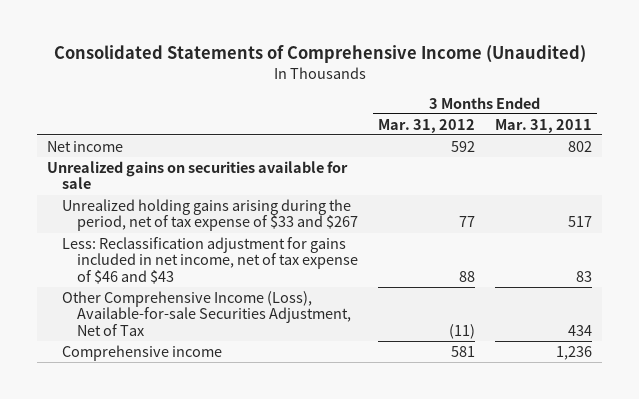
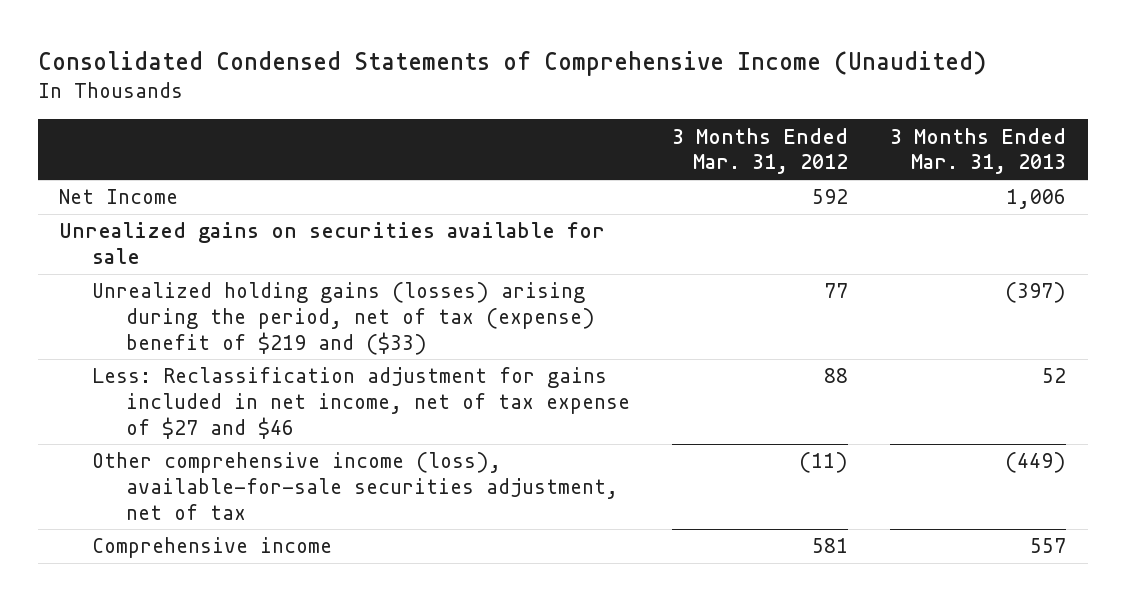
[53,45,586,64] Consolidated Statements of Comprehensive Income (Unaudited) -> [37,51,986,77] Consolidated Condensed Statements of Comprehensive Income (Unaudited)
[494,118,592,133] Mar. 31, 2011 -> none
none -> [890,127,1067,175] 3 Months Ended Mar. 31, 2013
[47,140,124,152] Net income -> [59,189,179,205] Net Income
[61,198,358,232] Unrealized holding gains arising during the period, net of tax expense of $33 and $267 -> [92,282,595,355] Unrealized holding gains (losses) arising during the period, net of tax (expense) benefit of $219 and ($33)
[61,236,358,285] Less: Reclassification adjustment for gains included in net income, net of tax expense of $46 and $43 -> [92,367,630,439] Less: Reclassification adjustment for gains included in net income, net of tax expense of $27 and $46
[61,290,351,337] Other Comprehensive Income (Loss), Available-for-sale Securities Adjustment, Net of Tax -> [92,452,618,520] Other comprehensive income (loss), available-for-sale securities adjustment, net of tax

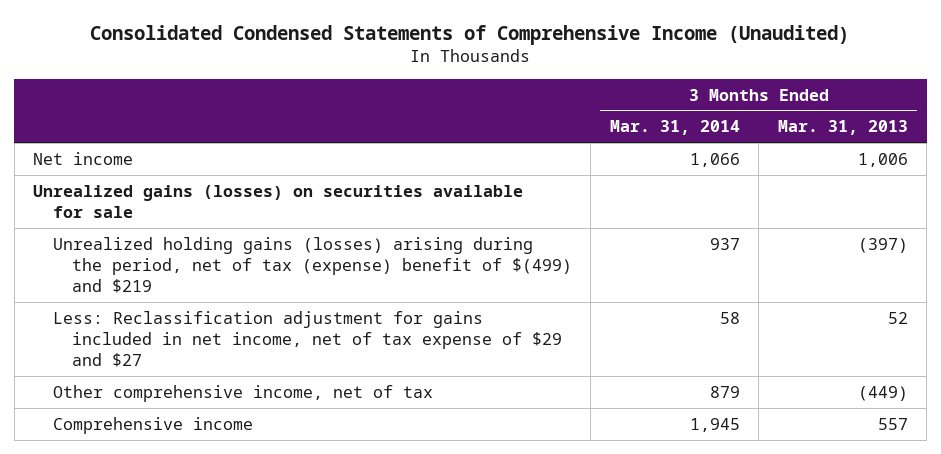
[672,127,849,175] 3 Months Ended Mar. 31, 2012 -> none
none -> [609,120,740,136] Mar. 31, 2014
[59,189,179,205] Net Income -> [33,151,134,165] Net income
[59,222,606,264] Unrealized gains on securities available for sale -> [33,184,524,218] Unrealized gains (losses) on securities available for sale
[92,282,595,355] Unrealized holding gains (losses) arising during the period, net of tax (expense) benefit of $219 and ($33) -> [52,236,572,294] Unrealized holding gains (losses) arising during the period, net of tax (expense) benefit of $(499) and $219
[92,367,630,439] Less: Reclassification adjustment for gains included in net income, net of tax expense of $27 and $46 -> [52,310,562,368] Less: Reclassification adjustment for gains included in net income, net of tax expense of $29 and $27
[92,452,618,520] Other comprehensive income (loss), available-for-sale securities adjustment, net of tax -> [52,384,433,402] Other comprehensive income, net of tax

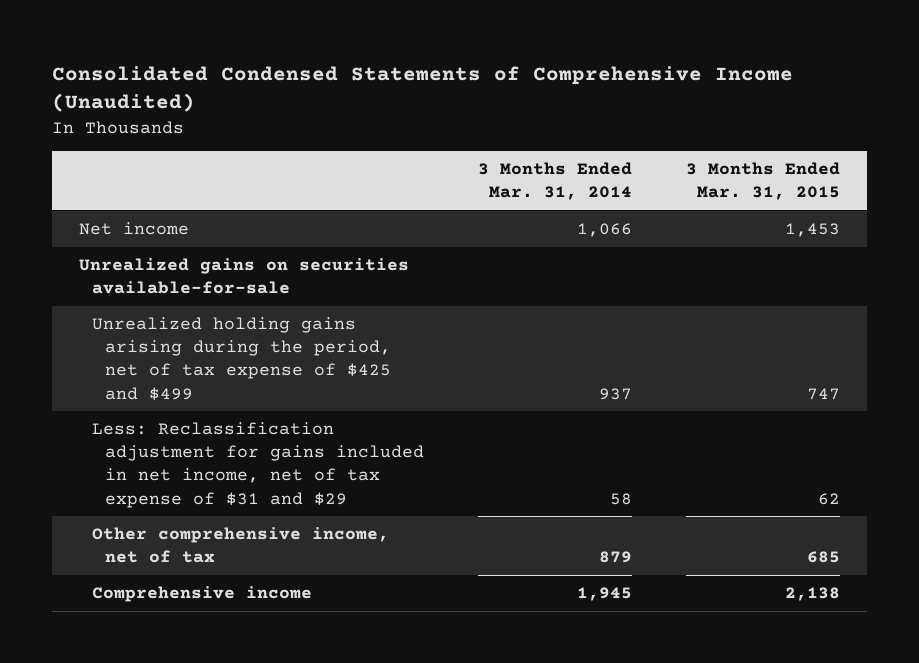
[777,120,908,136] Mar. 31, 2013 -> none
none -> [685,161,840,200] 3 Months Ended Mar. 31, 2015
[33,184,524,218] Unrealized gains (losses) on securities available for sale -> [79,258,410,295] Unrealized gains on securities available-for-sale
[52,236,572,294] Unrealized holding gains (losses) arising during the period, net of tax (expense) benefit of $(499) and $219 -> [92,317,392,401] Unrealized holding gains arising during the period, net of tax expense of $425 and $499
[52,310,562,368] Less: Reclassification adjustment for gains included in net income, net of tax expense of $29 and $27 -> [92,422,425,508] Less: Reclassification adjustment for gains included in net income, net of tax expense of $31 and $29

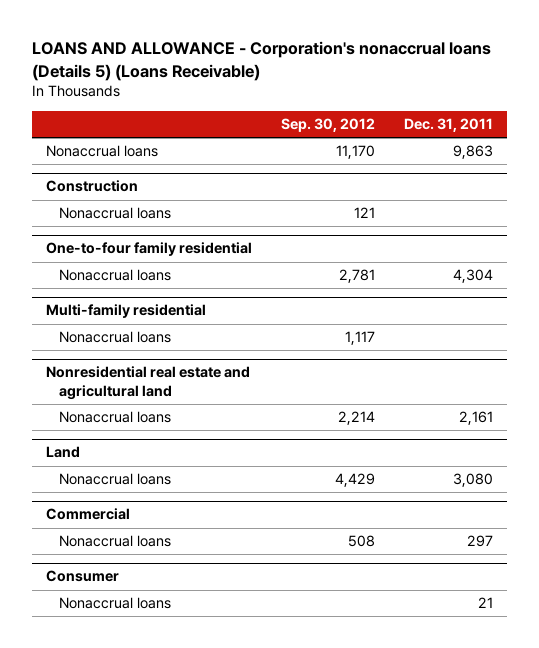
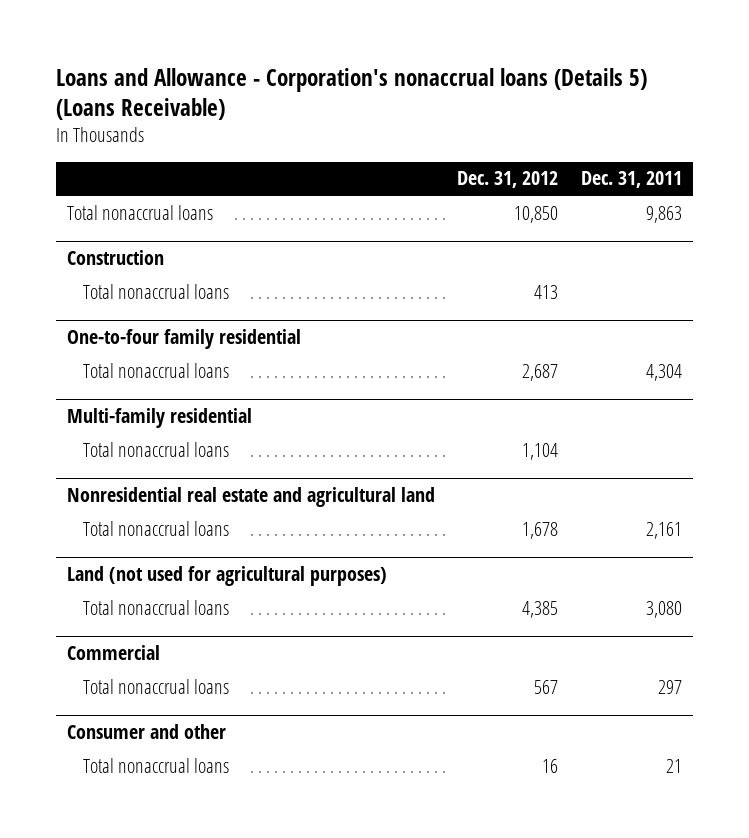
[31,41,491,81] LOANS AND ALLOWANCE - Corporation's nonaccrual loans (Details 5) (Loans Receivable) -> [55,68,647,121] Loans and Allowance - Corporation's nonaccrual loans (Details 5) (Loans Receivable)
[280,118,375,133] Sep. 30, 2012 -> none
none -> [457,171,559,189] Dec. 31, 2012
[46,145,159,158] Nonaccrual loans -> [67,204,214,220] Total nonaccrual loans
[58,207,171,220] Nonaccrual loans -> [83,283,230,299] Total nonaccrual loans
[58,269,171,282] Nonaccrual loans -> [83,362,230,378] Total nonaccrual loans
[58,331,171,344] Nonaccrual loans -> [83,441,230,457] Total nonaccrual loans
[46,446,81,459] Land -> none
[58,411,171,424] Nonaccrual loans -> [83,520,230,536] Total nonaccrual loans
none -> [67,565,388,586] Land (not used for agricultural purposes)
[58,473,171,486] Nonaccrual loans -> [83,599,230,615] Total nonaccrual loans
[46,570,120,583] Consumer -> none
[58,535,171,548] Nonaccrual loans -> [83,678,230,694] Total nonaccrual loans
none -> [67,723,227,739] Consumer and other
[58,597,171,610] Nonaccrual loans -> [83,757,230,773] Total nonaccrual loans

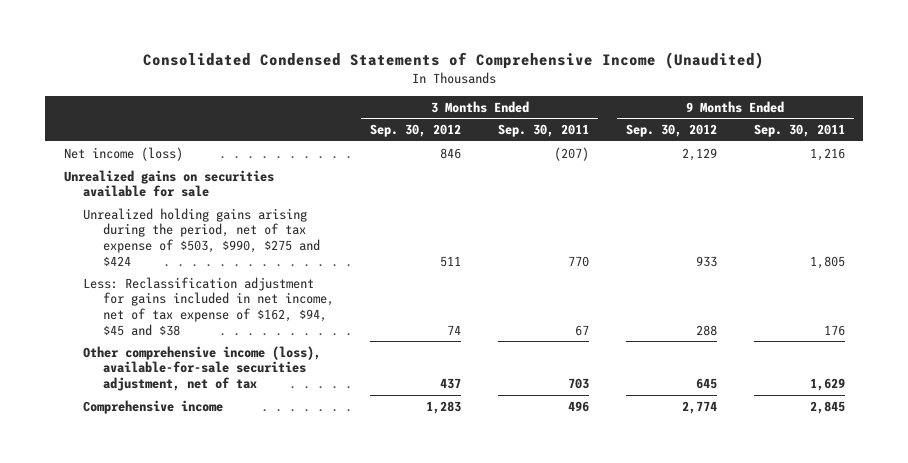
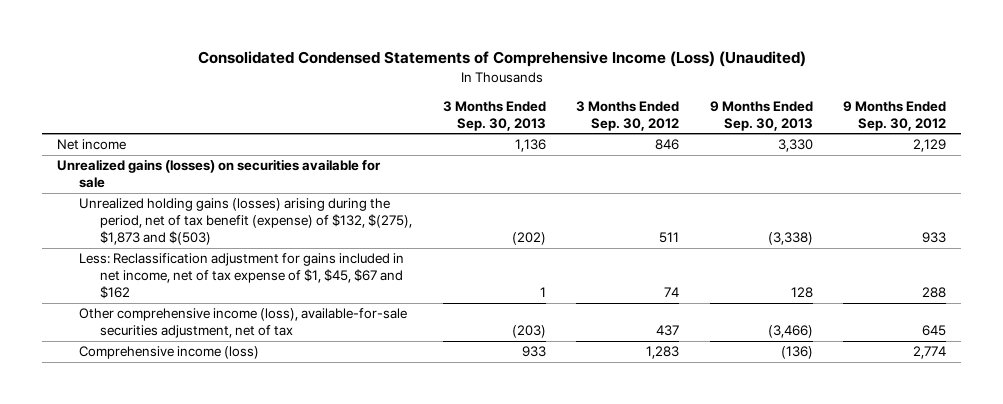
[143,52,765,70] Consolidated Condensed Statements of Comprehensive Income (Unaudited) -> [197,51,806,68] Consolidated Condensed Statements of Comprehensive Income (Loss) (Unaudited)
[498,124,590,138] Sep. 30, 2011 -> none
[753,124,845,138] Sep. 30, 2011 -> none
none -> [442,100,546,131] 3 Months Ended Sep. 30, 2013
none -> [709,100,813,131] 9 Months Ended Sep. 30, 2013
[63,146,183,161] Net income (loss) -> [57,139,127,151] Net income
[63,169,274,198] Unrealized gains on securities available for sale -> [57,159,382,189] Unrealized gains (losses) on securities available for sale
[83,207,320,266] Unrealized holding gains arising during the period, net of tax expense of $503, $990, $275 and $424 -> [78,198,413,245] Unrealized holding gains (losses) arising during the period, net of tax benefit (expense) of $132, $(275), $1,873 and $(503)
[83,276,334,336] Less: Reclassification adjustment for gains included in net income, net of tax expense of $162, $94, $45 and $38 -> [78,253,404,299] Less: Reclassification adjustment for gains included in net income, net of tax expense of $1, $45, $67 and $162
[83,399,224,414] Comprehensive income -> [78,346,259,360] Comprehensive income (loss)

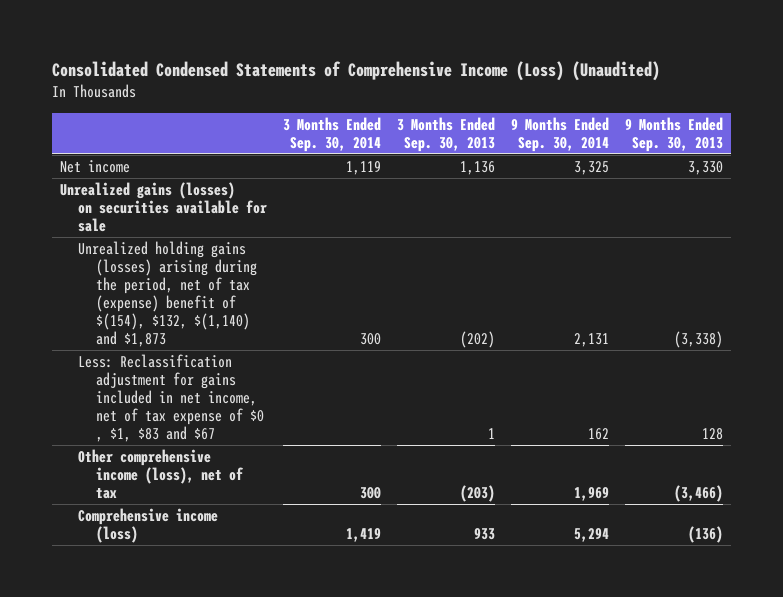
[576,100,680,131] 3 Months Ended Sep. 30, 2012 -> none
[843,100,947,131] 9 Months Ended Sep. 30, 2012 -> none
none -> [282,116,381,152] 3 Months Ended Sep. 30, 2014
none -> [510,116,609,152] 9 Months Ended Sep. 30, 2014
[78,198,413,245] Unrealized holding gains (losses) arising during the period, net of tax benefit (expense) of $132, $(275), $1,873 and $(503) -> [77,240,257,348] Unrealized holding gains (losses) arising during the period, net of tax (expense) benefit of $(154), $132, $(1,140) and $1,873
[78,253,404,299] Less: Reclassification adjustment for gains included in net income, net of tax expense of $1, $45, $67 and $162 -> [77,353,264,443] Less: Reclassification adjustment for gains included in net income, net of tax expense of $0 , $1, $83 and $67
[78,308,407,339] Other comprehensive income (loss), available-for-sale securities adjustment, net of tax -> [77,448,244,499] Other comprehensive income (loss), net of tax

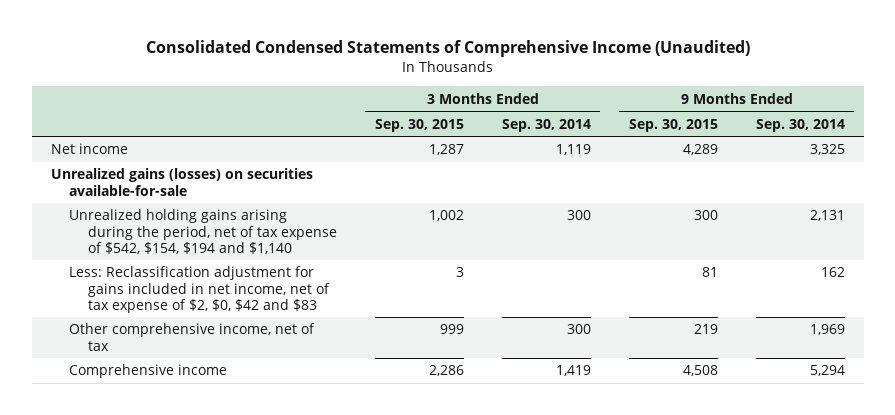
[52,61,661,82] Consolidated Condensed Statements of Comprehensive Income (Loss) (Unaudited) -> [145,40,750,58] Consolidated Condensed Statements of Comprehensive Income (Unaudited)
[396,116,495,152] 3 Months Ended Sep. 30, 2013 -> none
[624,116,723,152] 9 Months Ended Sep. 30, 2013 -> none
none -> [374,118,464,132] Sep. 30, 2015
none -> [628,118,718,132] Sep. 30, 2015
[60,181,267,232] Unrealized gains (losses) on securities available for sale -> [50,168,313,196] Unrealized gains (losses) on securities available-for-sale
[77,240,257,348] Unrealized holding gains (losses) arising during the period, net of tax (expense) benefit of $(154), $132, $(1,140) and $1,873 -> [69,209,337,254] Unrealized holding gains arising during the period, net of tax expense of $542, $154, $194 and $1,140
[77,353,264,443] Less: Reclassification adjustment for gains included in net income, net of tax expense of $0 , $1, $83 and $67 -> [69,266,330,313] Less: Reclassification adjustment for gains included in net income, net of tax expense of $2, $0, $42 and $83
[77,448,244,499] Other comprehensive income (loss), net of tax -> [69,323,316,351] Other comprehensive income, net of tax
[77,507,218,543] Comprehensive income (loss) -> [69,364,228,379] Comprehensive income

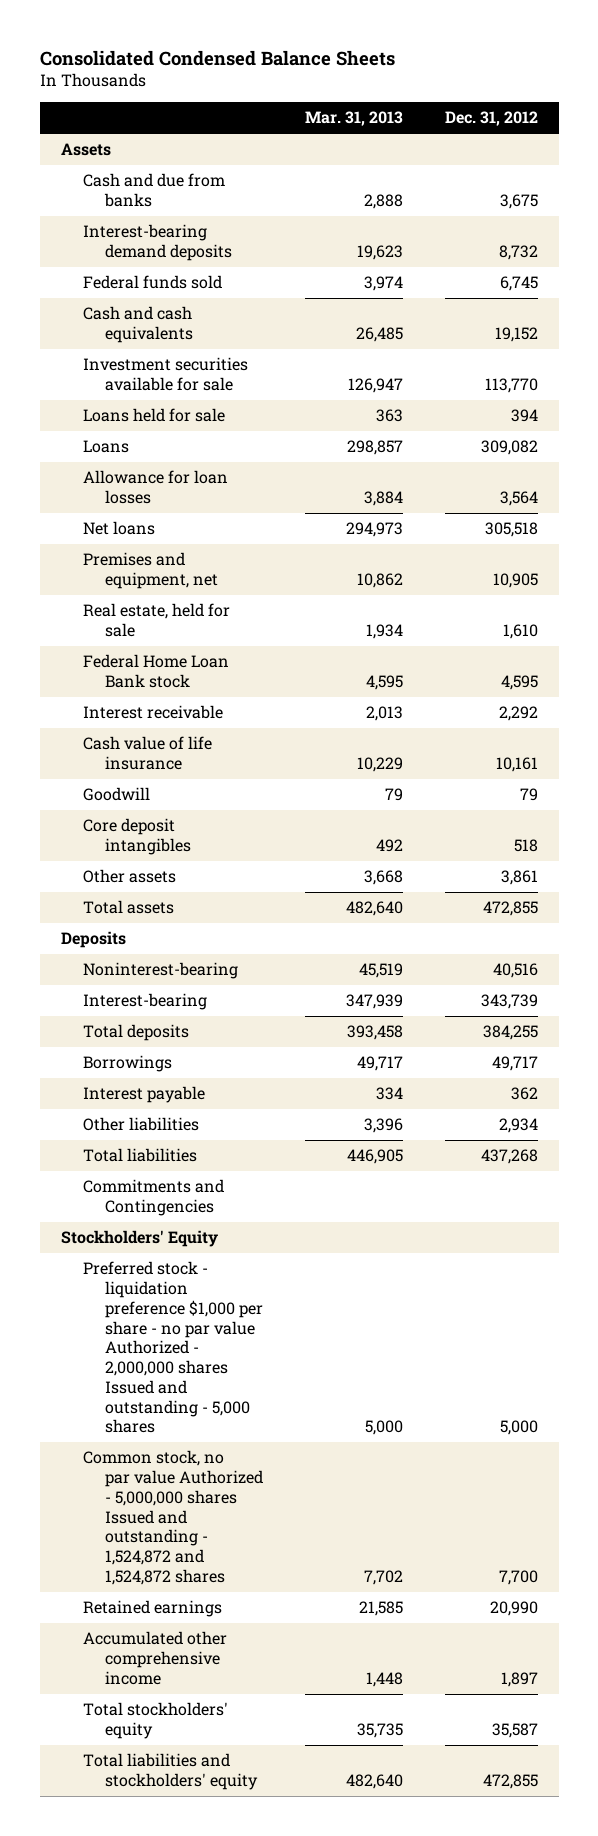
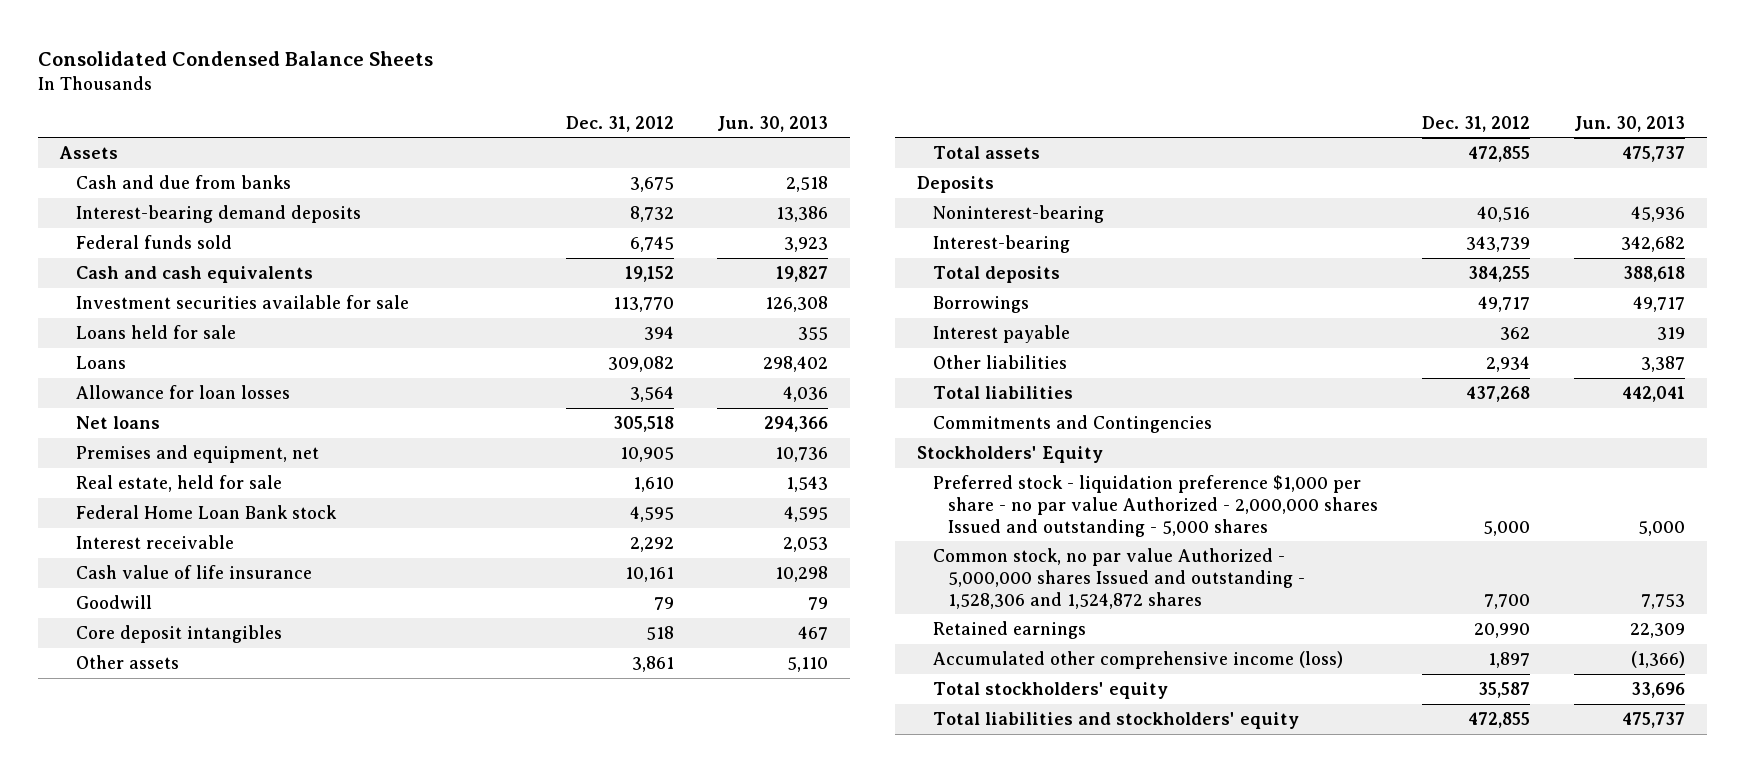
[304,111,403,127] Mar. 31, 2013 -> none
none -> [717,115,829,132] Jun. 30, 2013
[82,1450,263,1585] Common stock, no par value Authorized - 5,000,000 shares Issued and outstanding - 1,524,872 and 1,524,872 shares -> [932,547,1306,609] Common stock, no par value Authorized - 5,000,000 shares Issued and outstanding - 1,528,306 and 1,524,872 shares
[82,1631,227,1685] Accumulated other comprehensive income -> [932,650,1343,669] Accumulated other comprehensive income (loss)

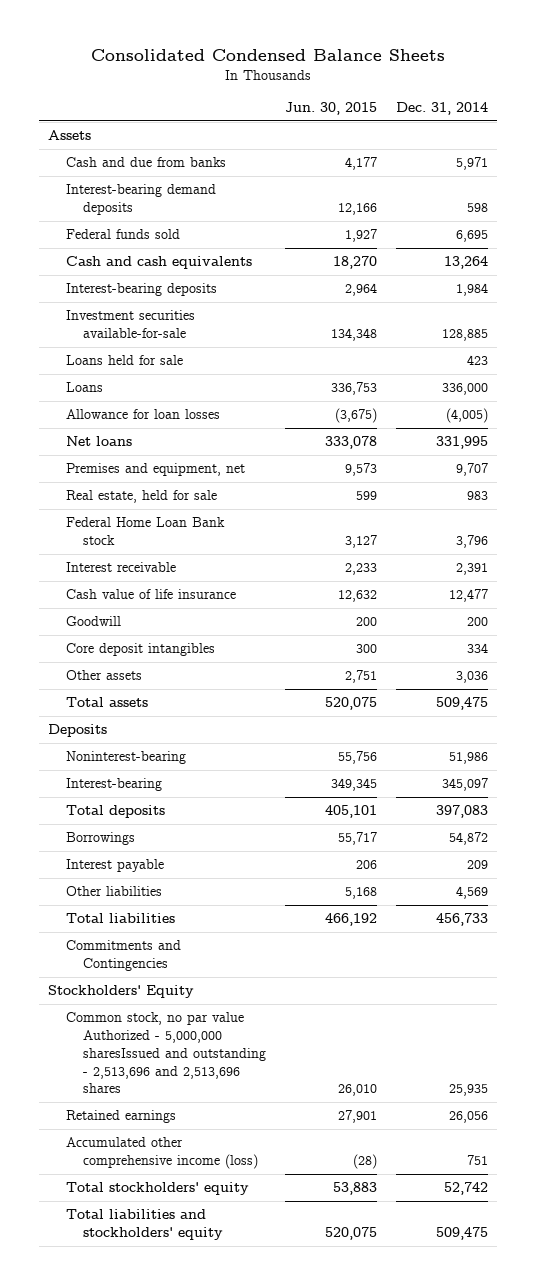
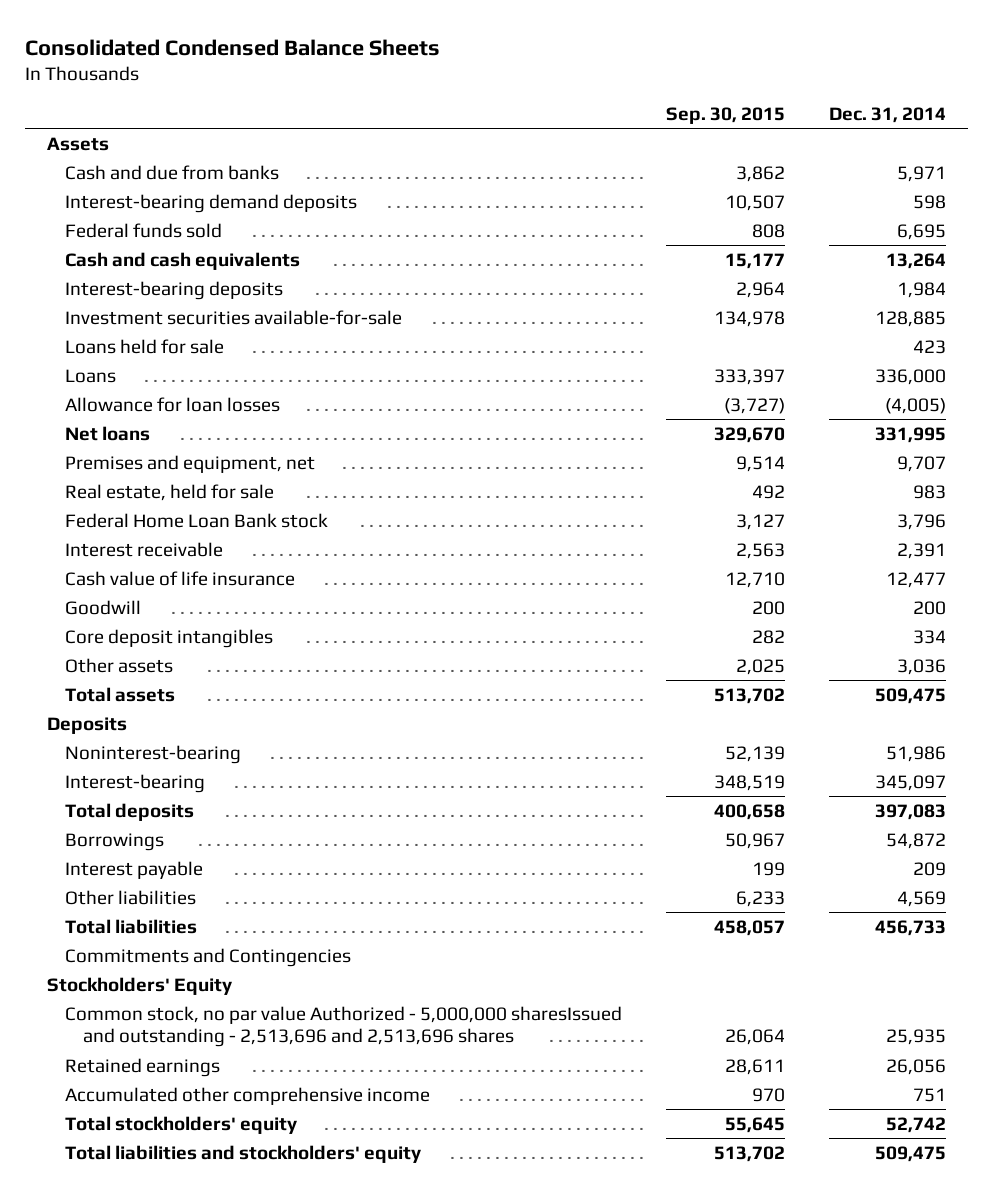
[285,102,378,116] Jun. 30, 2015 -> none
none -> [666,107,786,125] Sep. 30, 2015
[65,1137,259,1170] Accumulated other comprehensive income (loss) -> [64,1086,430,1105] Accumulated other comprehensive income

